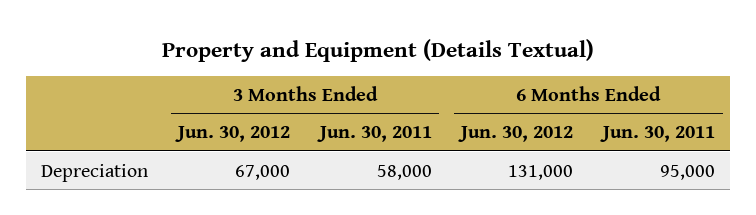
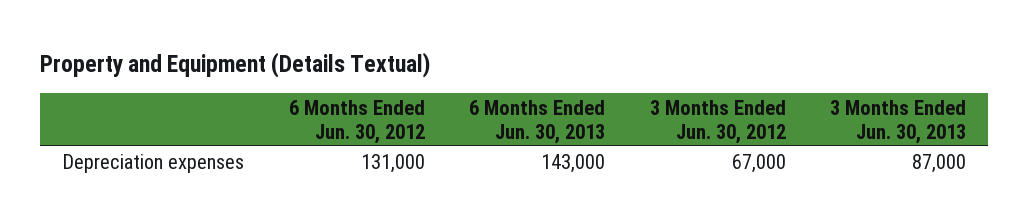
[316,126,432,143] Jun. 30, 2011 -> none
[600,126,716,143] Jun. 30, 2011 -> none
none -> [469,99,606,144] 6 Months Ended Jun. 30, 2013
none -> [830,99,967,144] 3 Months Ended Jun. 30, 2013
[41,163,149,182] Depreciation -> [62,153,245,173] Depreciation expenses

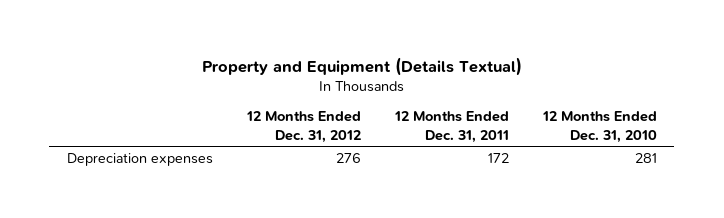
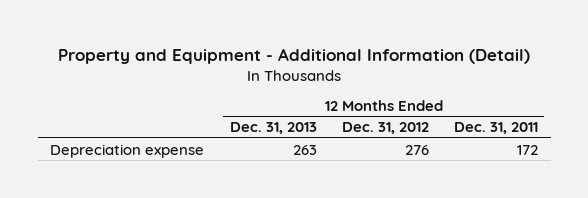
[201,56,522,76] Property and Equipment (Details Textual) -> [58,47,531,64] Property and Equipment - Additional Information (Detail)
[542,111,658,143] 12 Months Ended Dec. 31, 2010 -> none
none -> [229,122,317,135] Dec. 31, 2013
[66,153,213,167] Depreciation expenses -> [50,143,205,158] Depreciation expense

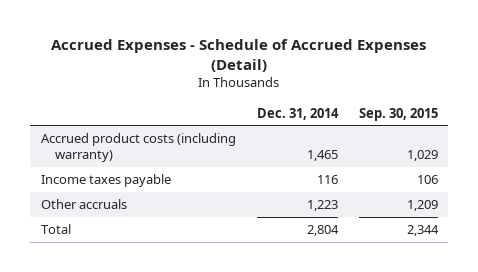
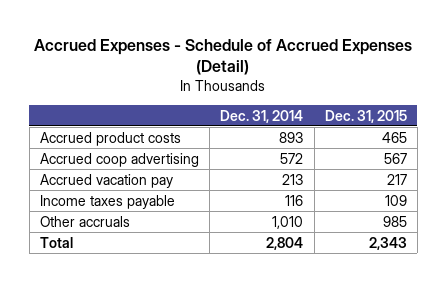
[358,107,438,121] Sep. 30, 2015 -> none
none -> [324,109,407,123] Dec. 31, 2015
[40,133,236,162] Accrued product costs (including warranty) -> [39,131,181,146] Accrued product costs
[306,149,338,161] 1,465 -> [279,131,304,143] 893
none -> [39,152,199,167] Accrued coop advertising
none -> [39,173,173,188] Accrued vacation pay
[306,200,338,212] 1,223 -> [272,215,304,229] 1,010

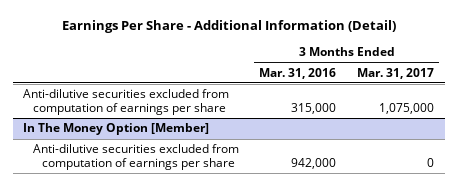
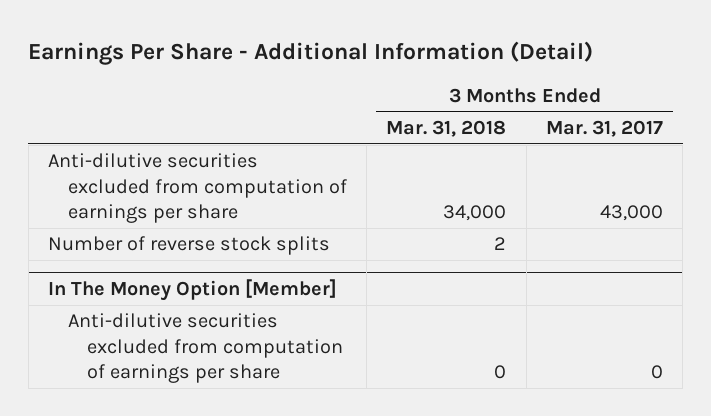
[259,67,337,79] Mar. 31, 2016 -> none
none -> [386,119,507,137] Mar. 31, 2018
[379,102,435,114] 1,075,000 -> [600,205,664,222] 43,000
none -> [48,236,331,256] Number of reverse stock splits

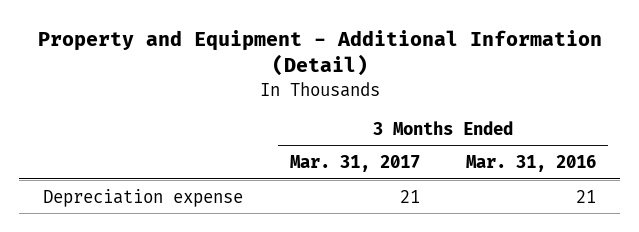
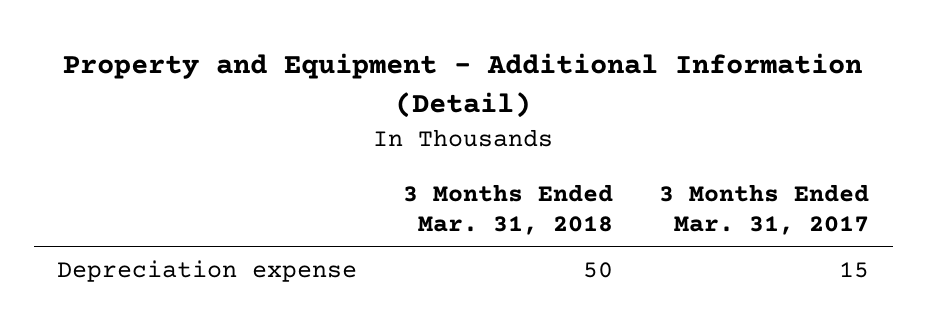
[466,155,597,173] Mar. 31, 2016 -> none
none -> [403,184,614,235] 3 Months Ended Mar. 31, 2018
[399,189,420,203] 21 -> [839,262,870,279] 15

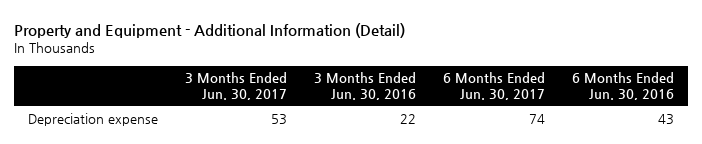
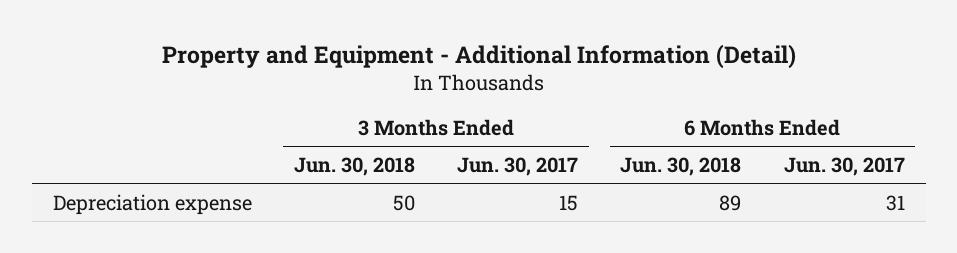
[313,72,416,100] 3 Months Ended Jun. 30, 2016 -> none
[572,72,675,100] 6 Months Ended Jun. 30, 2016 -> none
none -> [293,157,415,177] Jun. 30, 2018
none -> [620,157,742,177] Jun. 30, 2018
[270,113,287,125] 53 -> [559,194,579,211] 15
[529,113,546,124] 74 -> [885,194,905,211] 31

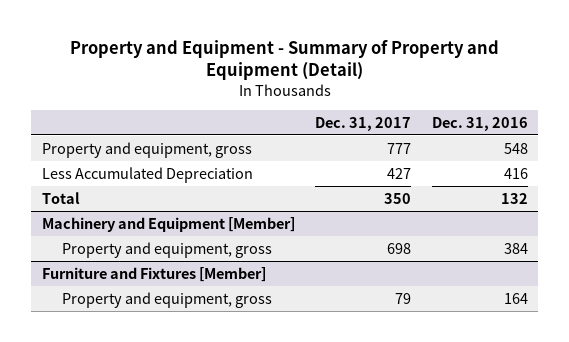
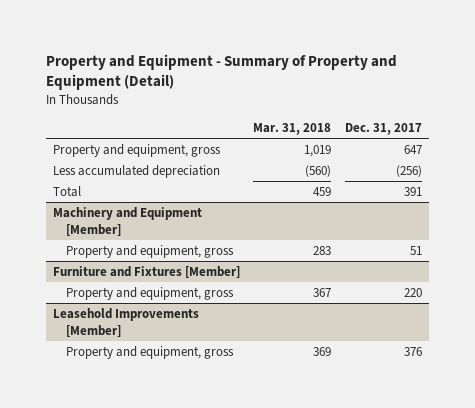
[431,116,528,131] Dec. 31, 2016 -> none
none -> [253,123,332,136] Mar. 31, 2018
[387,142,412,154] 777 -> [404,144,423,154] 647
[41,166,253,183] Less Accumulated Depreciation -> [52,164,220,178] Less accumulated depreciation
[387,167,412,179] 427 -> [396,164,423,177] (256)
[384,192,412,204] 350 -> [404,186,423,196] 391
[387,242,412,254] 698 -> [410,245,423,255] 51
[395,292,412,304] 79 -> [404,287,423,297] 220
none -> [52,307,199,337] Leasehold Improvements [Member]
none -> [65,345,234,359] Property and equipment, gross

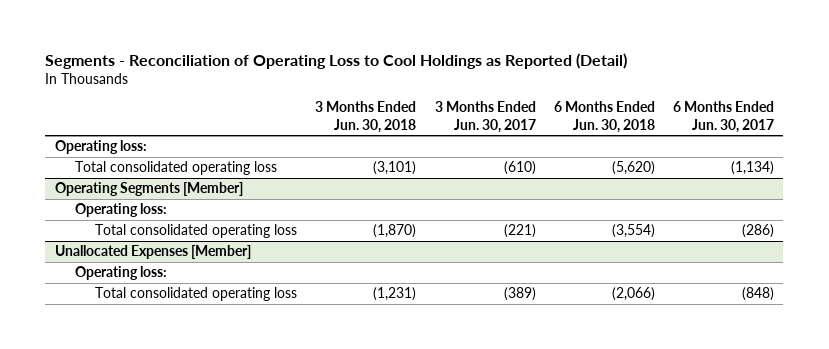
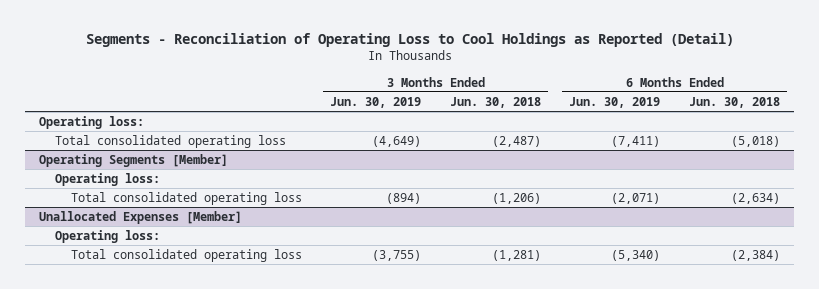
[434,101,536,133] 3 Months Ended Jun. 30, 2017 -> none
[673,101,775,133] 6 Months Ended Jun. 30, 2017 -> none
none -> [330,96,422,108] Jun. 30, 2019
none -> [569,96,661,108] Jun. 30, 2019
[373,161,417,176] (3,101) -> [491,136,541,148] (2,487)
[611,161,655,176] (5,620) -> [730,136,780,148] (5,018)
[373,224,417,239] (1,870) -> [491,193,541,205] (1,206)
[611,224,655,239] (3,554) -> [730,193,780,205] (2,634)
[373,287,417,302] (1,231) -> [491,250,541,262] (1,281)
[611,287,655,302] (2,066) -> [730,250,780,262] (2,384)

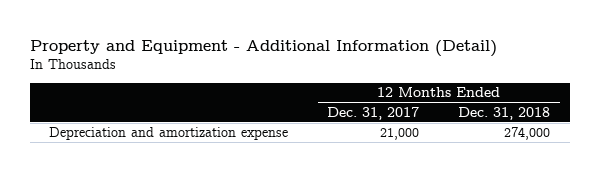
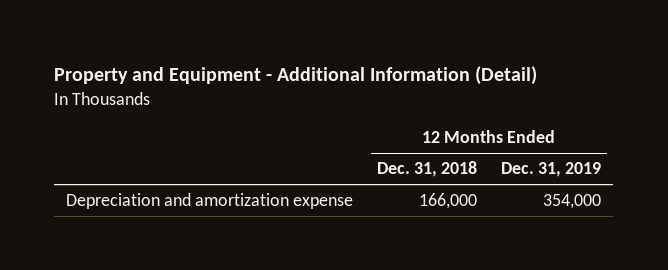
[327,106,420,120] Dec. 31, 2017 -> none
none -> [501,162,602,178] Dec. 31, 2019
[504,127,551,141] 274,000 -> [419,193,478,210] 166,000

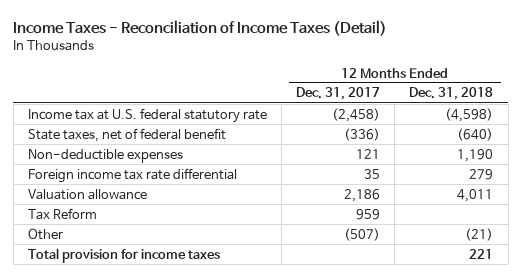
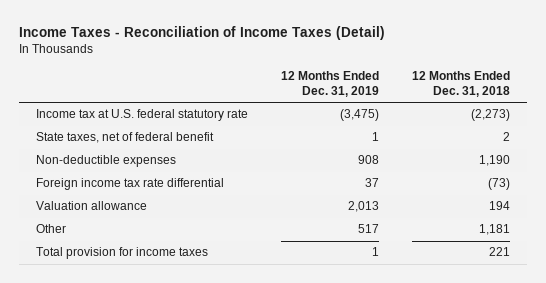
[296,87,381,101] Dec. 31, 2017 -> none
none -> [280,71,379,97] 12 Months Ended Dec. 31, 2019
[445,107,494,122] (4,598) -> [471,109,511,122] (2,273)
[457,127,494,141] (640) -> [503,132,511,142] 2
[27,207,97,220] Tax Reform -> none
[469,168,494,180] 279 -> [488,178,511,191] (73)
[457,188,494,202] 4,011 -> [489,201,511,211] 194
[465,227,494,241] (21) -> [479,224,511,236] 1,181

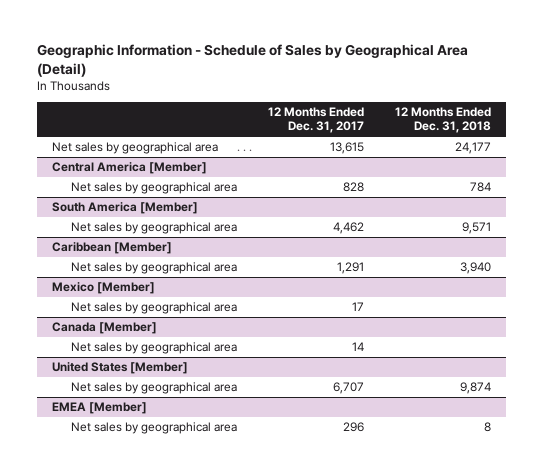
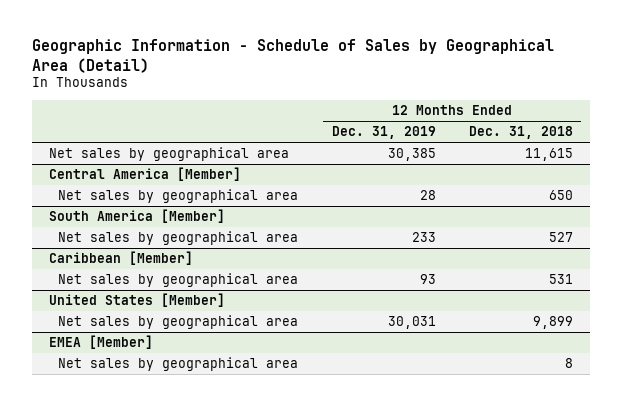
[267,107,364,134] 12 Months Ended Dec. 31, 2017 -> none
none -> [331,126,436,140] Dec. 31, 2019
[454,142,491,155] 24,177 -> [525,148,574,162] 11,615
[469,182,491,193] 784 -> [549,190,574,201] 650
[461,222,491,235] 9,571 -> [549,232,574,243] 527
[52,282,156,295] Mexico [Member] -> none
[70,302,237,315] Net sales by geographical area -> none
[52,322,158,335] Canada [Member] -> none
[70,342,237,355] Net sales by geographical area -> none
[459,262,491,275] 3,940 -> [549,274,574,285] 531
[459,382,491,395] 9,874 -> [533,316,574,330] 9,899

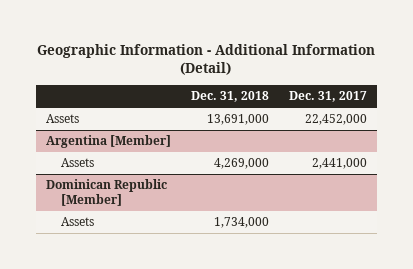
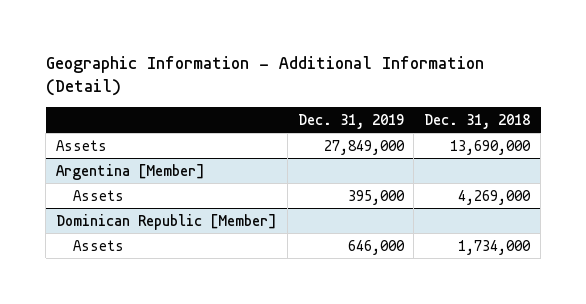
[288,91,367,103] Dec. 31, 2017 -> none
none -> [297,113,404,129] Dec. 31, 2019
[206,114,269,126] 13,691,000 -> [450,139,532,155] 13,690,000

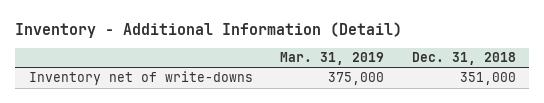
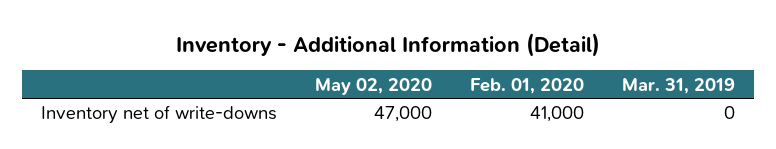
[411,52,516,66] Dec. 31, 2018 -> none
none -> [315,77,433,95] May 02, 2020
none -> [470,77,585,94] Feb. 01, 2020
[328,72,385,86] 375,000 -> [723,106,735,120] 0

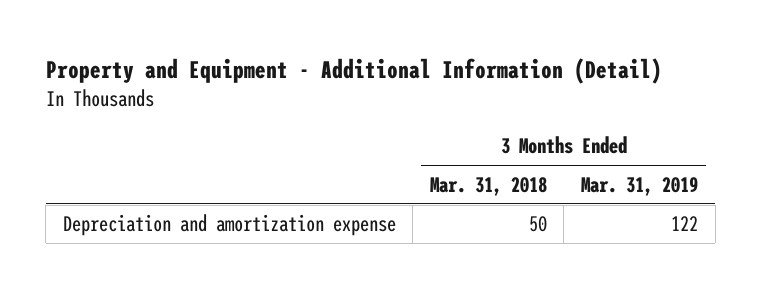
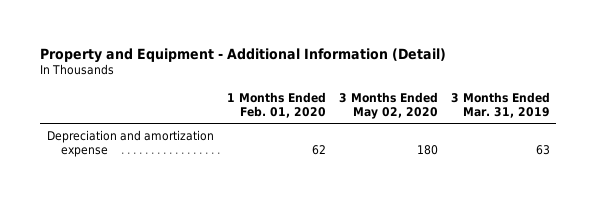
[429,176,547,196] Mar. 31, 2018 -> none
none -> [226,91,326,119] 1 Months Ended Feb. 01, 2020
none -> [338,91,438,120] 3 Months Ended May 02, 2020
[670,216,698,232] 122 -> [535,145,550,156] 63

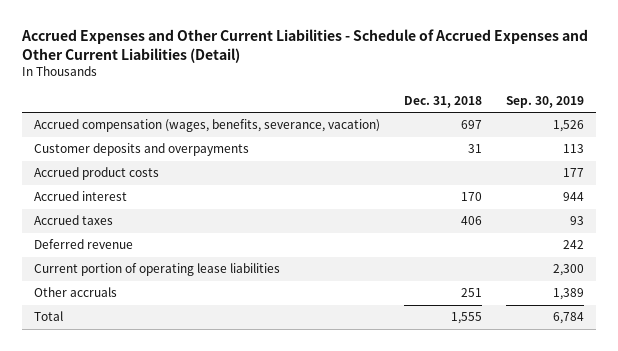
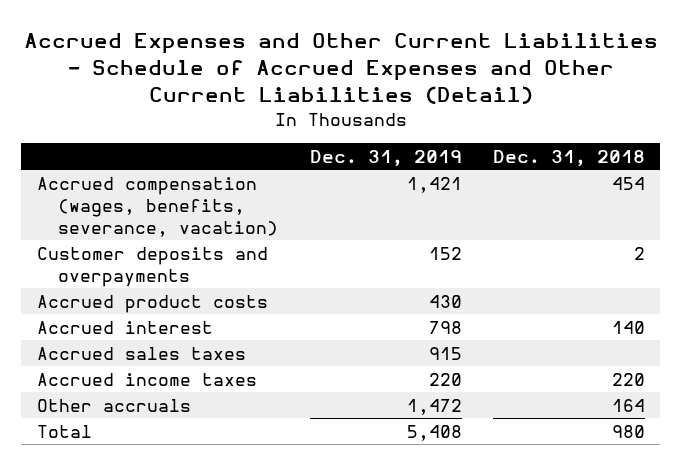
[505,95,584,108] Sep. 30, 2019 -> none
none -> [309,149,462,167] Dec. 31, 2019
[461,120,483,130] 697 -> [611,176,645,190] 454
[468,144,483,154] 31 -> [633,246,645,260] 2
[34,239,134,250] Deferred revenue -> none
[34,263,281,277] Current portion of operating lease liabilities -> none
[461,192,483,202] 170 -> [611,320,645,334] 140
none -> [37,346,247,360] Accrued sales taxes
[34,215,114,226] Accrued taxes -> [37,372,258,386] Accrued income taxes
[461,216,483,226] 406 -> [611,372,645,386] 220
[461,288,483,298] 251 -> [611,398,645,412] 164
[451,312,483,325] 1,555 -> [611,424,645,438] 980

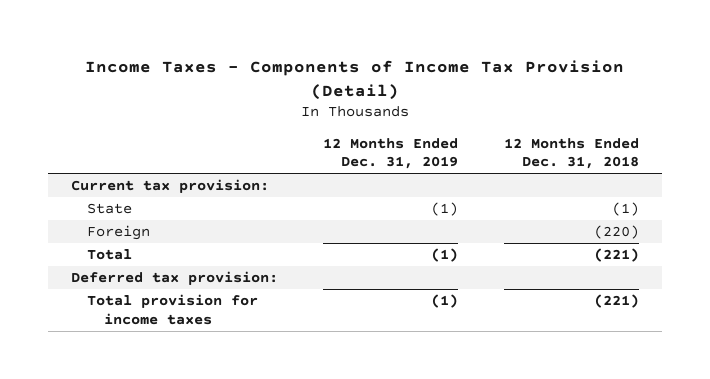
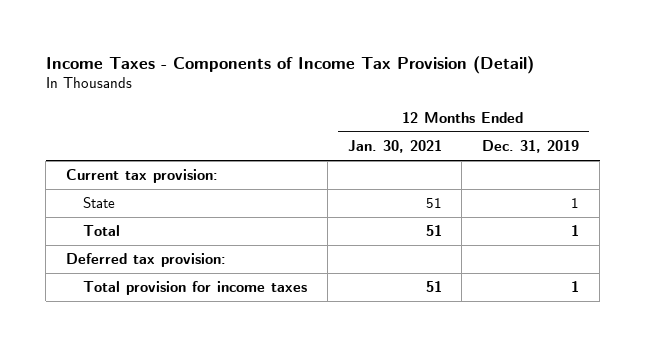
[504,137,640,170] 12 Months Ended Dec. 31, 2018 -> none
none -> [347,140,442,154] Jan. 30, 2021
[87,225,151,241] Foreign -> none
[431,202,459,217] (1) -> [571,198,580,209] 1
[431,248,459,263] (1) -> [571,225,580,237] 1
[431,294,459,309] (1) -> [571,281,580,293] 1

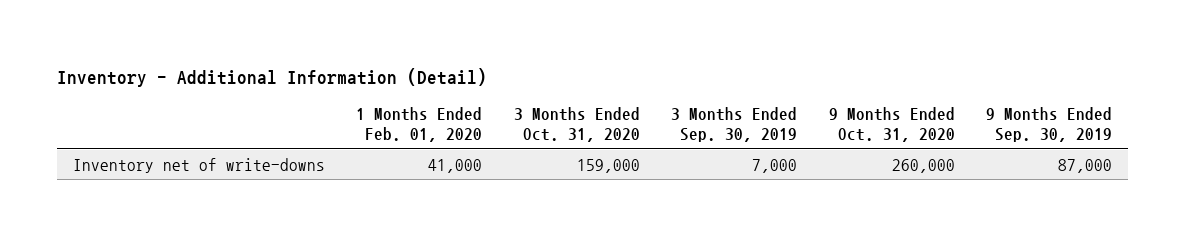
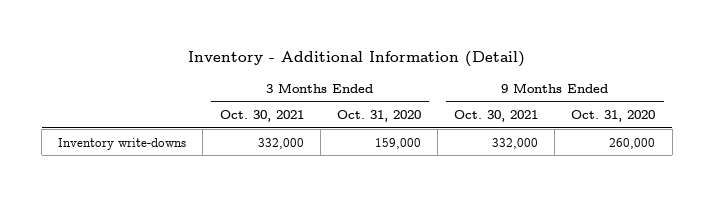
[356,106,483,143] 1 Months Ended Feb. 01, 2020 -> none
[671,106,798,143] 3 Months Ended Sep. 30, 2019 -> none
[986,106,1113,143] 9 Months Ended Sep. 30, 2019 -> none
none -> [219,109,304,122] Oct. 30, 2021
none -> [454,109,539,122] Oct. 30, 2021
[72,157,325,173] Inventory net of write-downs -> [58,137,187,150] Inventory write-downs

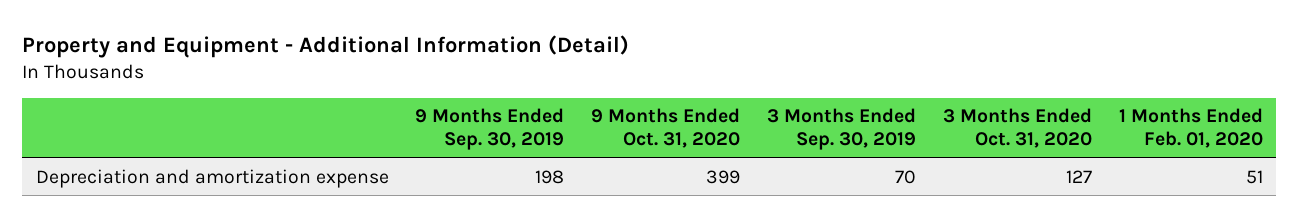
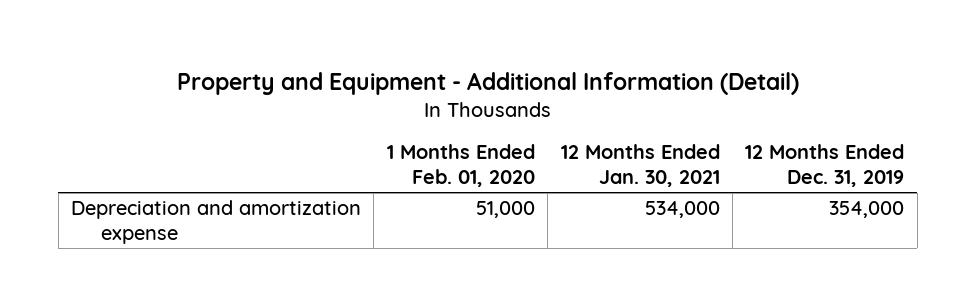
[415,108,565,150] 9 Months Ended Sep. 30, 2019 -> none
[591,108,741,148] 9 Months Ended Oct. 31, 2020 -> none
[766,108,916,150] 3 Months Ended Sep. 30, 2019 -> none
[942,108,1092,148] 3 Months Ended Oct. 31, 2020 -> none
none -> [560,144,720,188] 12 Months Ended Jan. 30, 2021
none -> [745,144,905,188] 12 Months Ended Dec. 31, 2019
[1245,169,1263,184] 51 -> [475,201,535,219] 51,000

